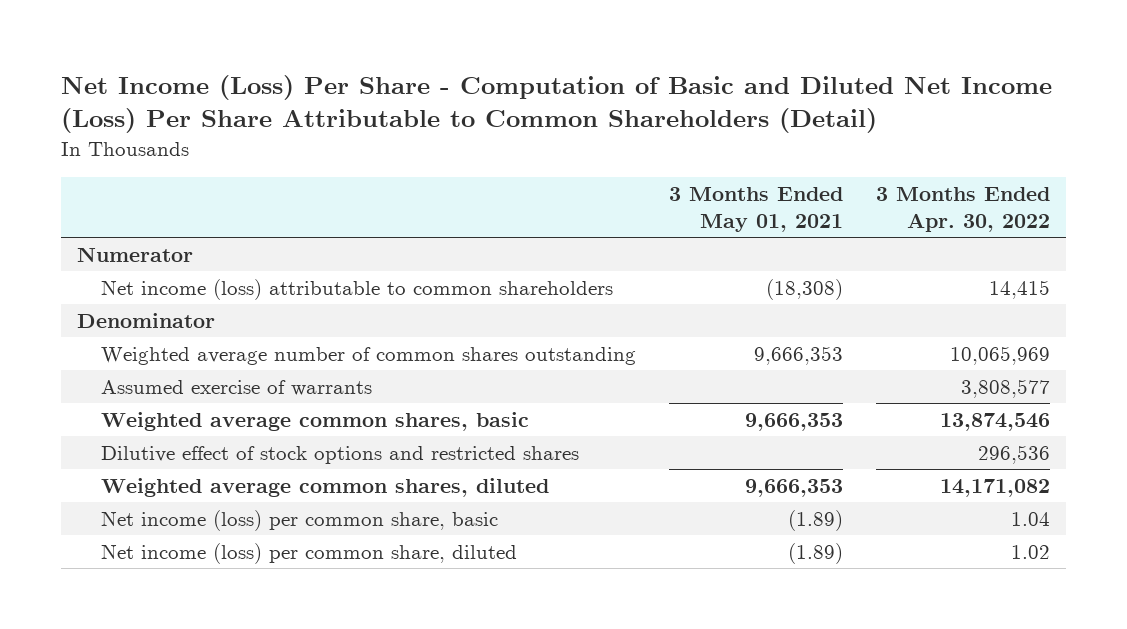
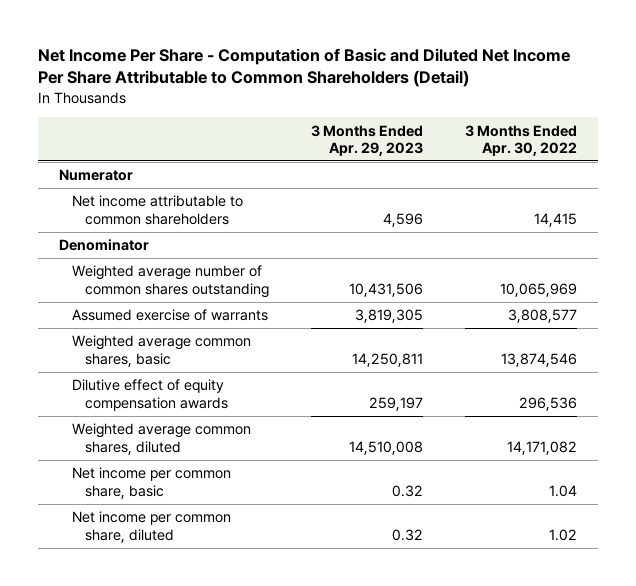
[61,74,1053,133] Net Income (Loss) Per Share - Computation of Basic and Diluted Net Income (Loss) Per Share Attributable to Common Shareholders (Detail) -> [38,47,571,88] Net Income Per Share - Computation of Basic and Diluted Net Income Per Share Attributable to Common Shareholders (Detail)
[669,186,844,232] 3 Months Ended May 01, 2021 -> none
none -> [310,124,423,156] 3 Months Ended Apr. 29, 2023
[101,278,614,300] Net income (loss) attributable to common shareholders -> [72,195,244,225] Net income attributable to common shareholders
[101,445,580,464] Dilutive effect of stock options and restricted shares -> [72,379,228,411] Dilutive effect of equity compensation awards
[101,509,499,531] Net income (loss) per common share, basic -> [72,467,232,499] Net income per common share, basic
[101,542,518,564] Net income (loss) per common share, diluted -> [72,511,232,543] Net income per common share, diluted

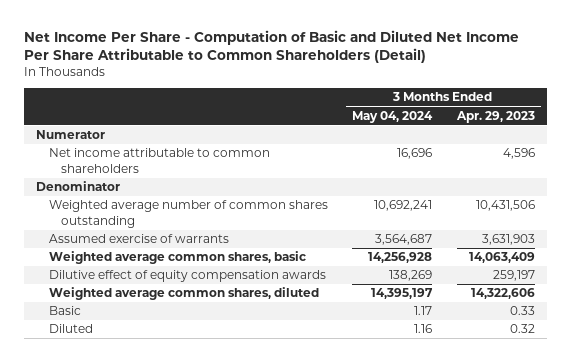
[464,124,577,156] 3 Months Ended Apr. 30, 2022 -> none
none -> [352,110,434,123] May 04, 2024
[354,309,423,324] 3,819,305 -> [481,234,535,246] 3,631,903
[351,352,423,367] 14,250,811 -> [468,252,535,264] 14,063,409
[72,467,232,499] Net income per common share, basic -> none
[348,440,423,455] 14,510,008 -> [470,288,535,300] 14,322,606
none -> [48,306,81,316] Basic
[72,511,232,543] Net income per common share, diluted -> [48,324,93,334] Diluted

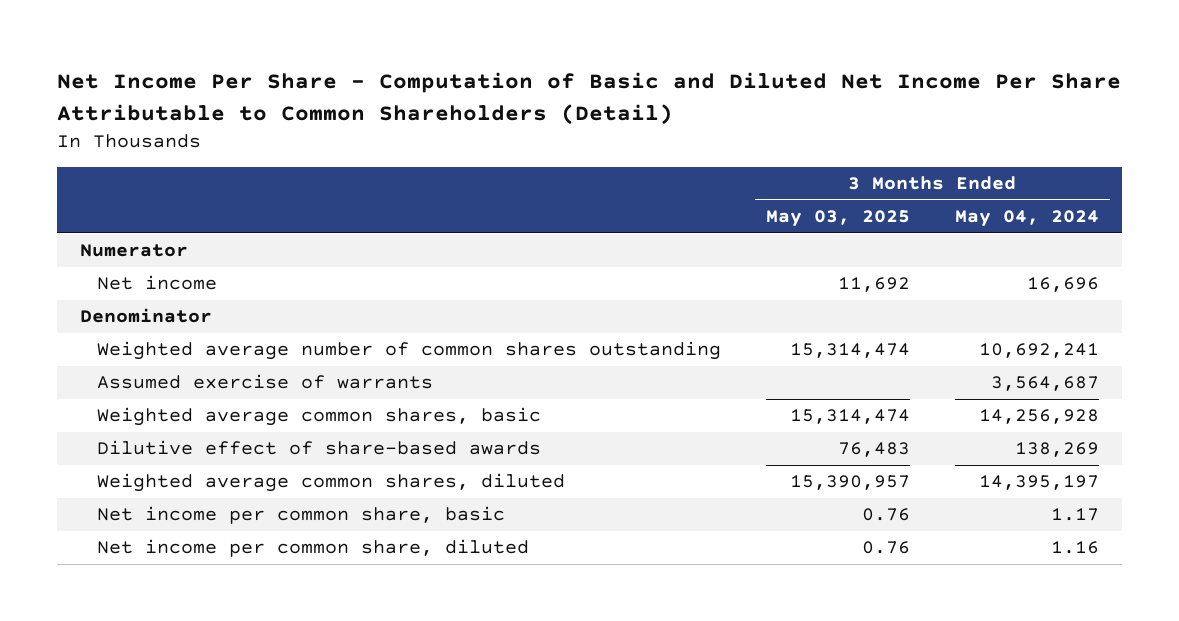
[455,110,535,123] Apr. 29, 2023 -> none
none -> [765,210,910,228] May 03, 2025
[48,148,270,173] Net income attributable to common shareholders -> [96,275,217,291] Net income
[48,270,326,283] Dilutive effect of equity compensation awards -> [96,440,541,456] Dilutive effect of share-based awards
[48,306,81,316] Basic -> [96,506,505,525] Net income per common share, basic
[48,324,93,334] Diluted -> [96,539,529,558] Net income per common share, diluted

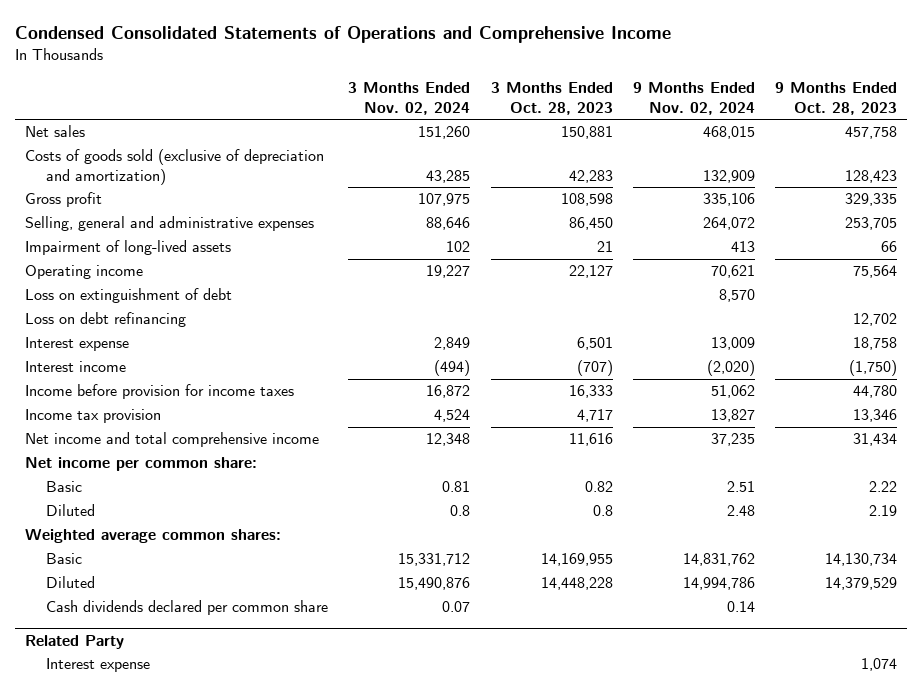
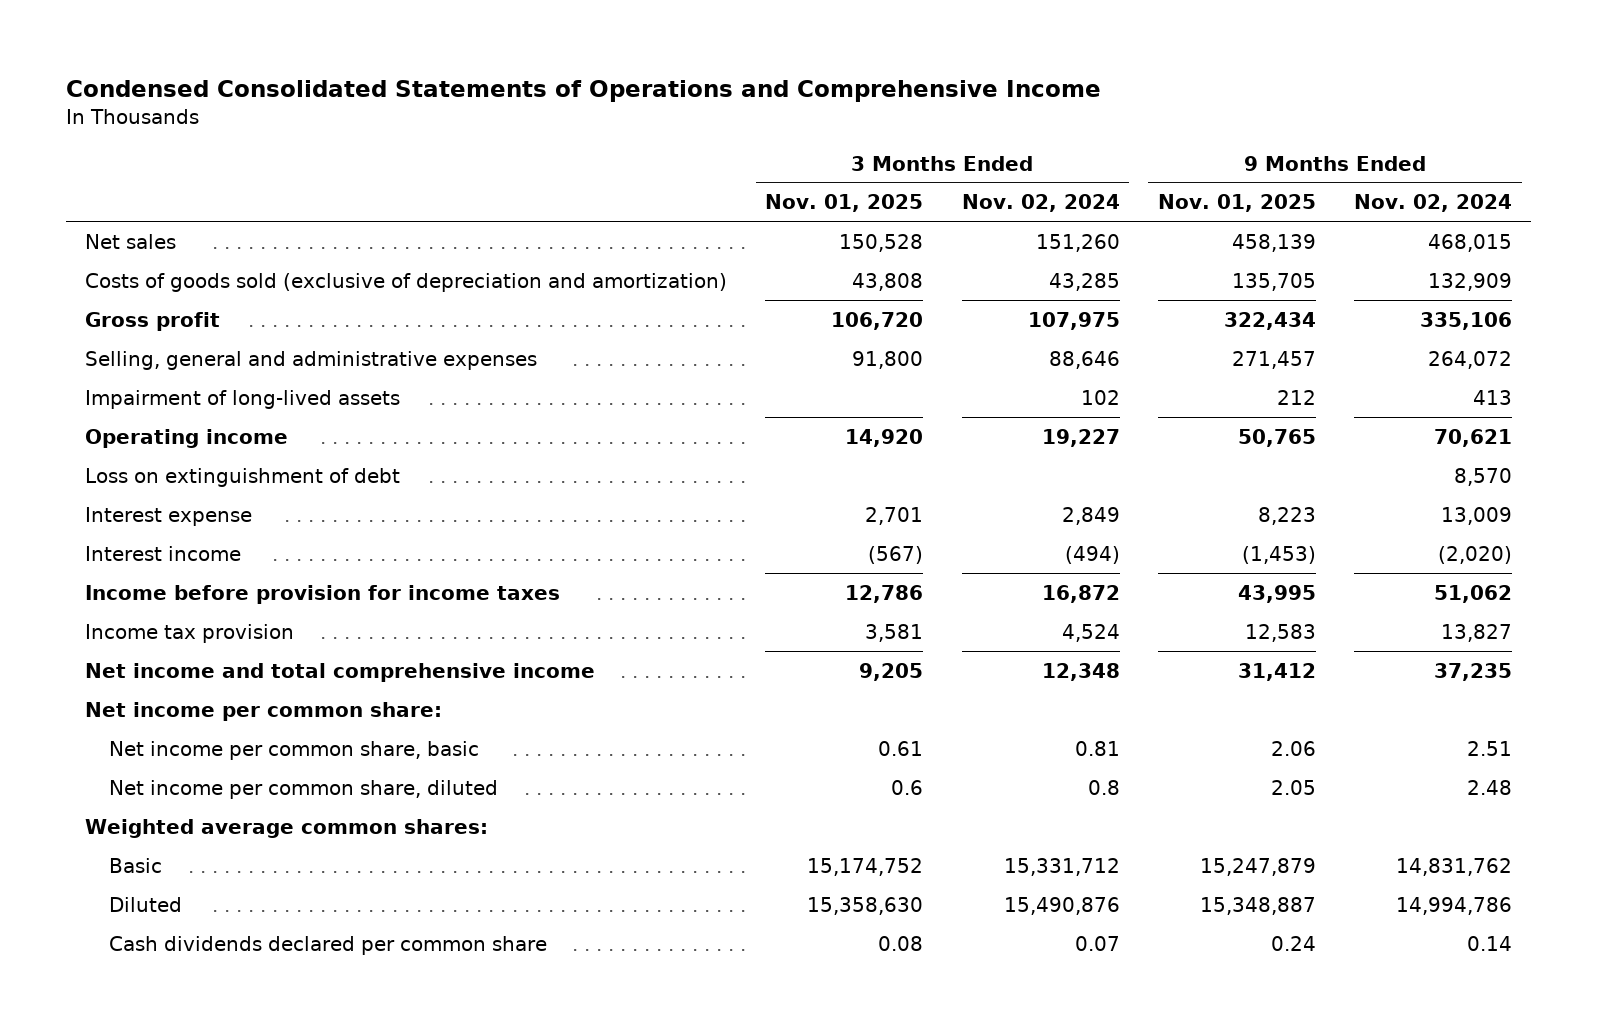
[490,82,613,115] 3 Months Ended Oct. 28, 2023 -> none
[775,82,898,115] 9 Months Ended Oct. 28, 2023 -> none
none -> [765,194,924,213] Nov. 01, 2025
none -> [1157,194,1316,213] Nov. 01, 2025
[25,312,187,328] Loss on debt refinancing -> none
[46,481,83,493] Basic -> [108,740,479,760] Net income per common share, basic
[46,504,96,517] Diluted -> [108,779,498,799] Net income per common share, diluted
[25,635,125,650] Related Party -> none
[46,658,151,673] Interest expense -> none

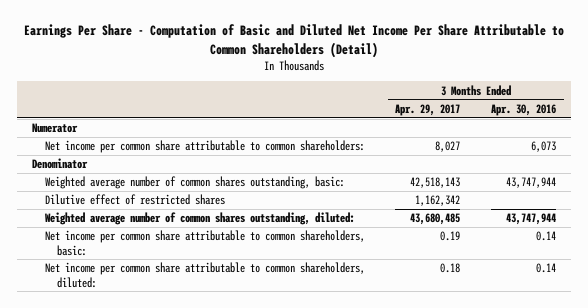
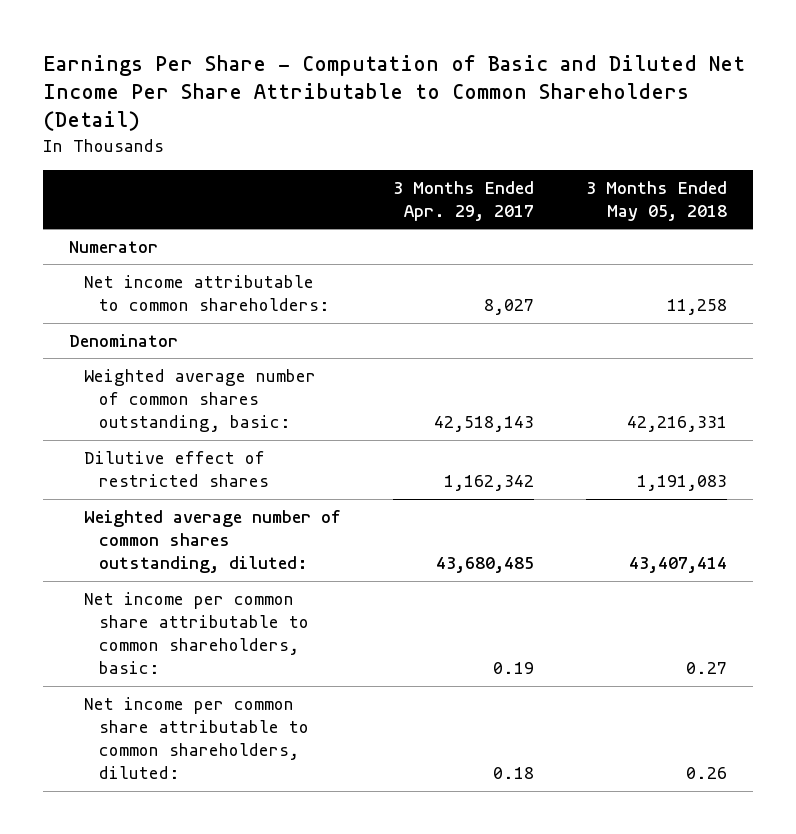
[491,103,557,116] Apr. 30, 2016 -> none
none -> [586,180,728,221] 3 Months Ended May 05, 2018
[44,140,365,154] Net income per common share attributable to common shareholders: -> [83,274,330,312] Net income attributable to common shareholders:

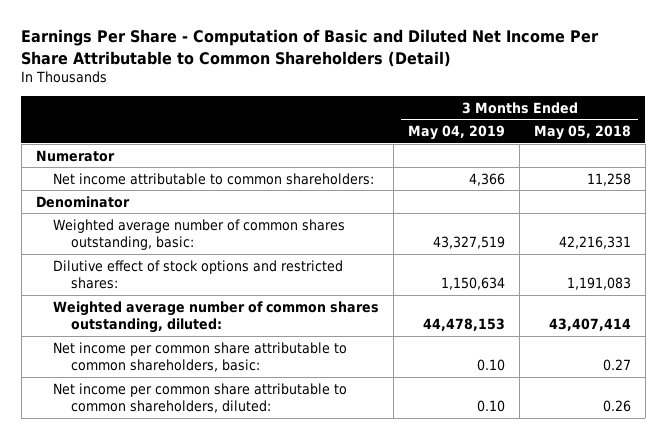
[393,180,535,221] 3 Months Ended Apr. 29, 2017 -> none
none -> [408,124,506,140] May 04, 2019
[83,450,269,488] Dilutive effect of restricted shares -> [53,259,344,290] Dilutive effect of stock options and restricted shares:

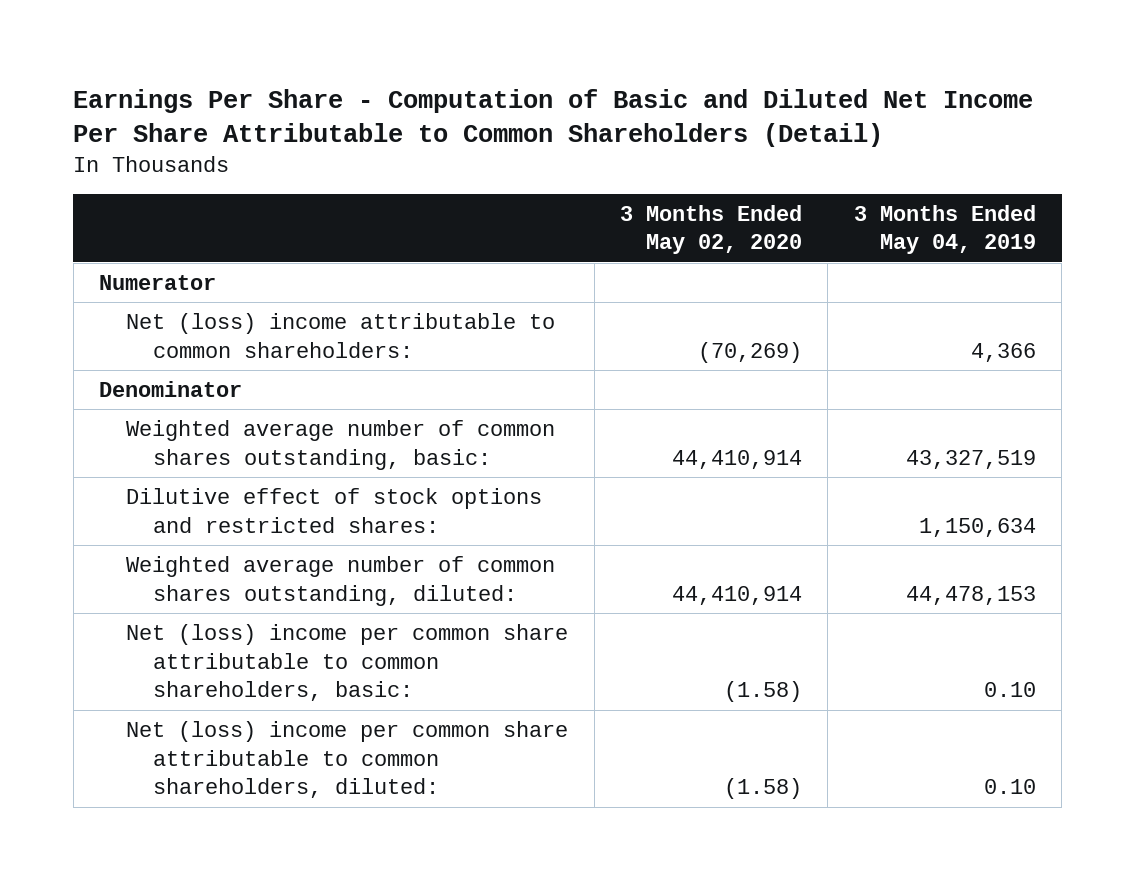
[534,124,632,140] May 05, 2018 -> none
none -> [619,204,802,255] 3 Months Ended May 02, 2020
[53,172,375,185] Net income attributable to common shareholders: -> [126,313,556,358] Net (loss) income attributable to common shareholders:
[53,341,348,373] Net income per common share attributable to common shareholders, basic: -> [126,624,569,702] Net (loss) income per common share attributable to common shareholders, basic:
[53,382,348,414] Net income per common share attributable to common shareholders, diluted: -> [126,721,569,799] Net (loss) income per common share attributable to common shareholders, diluted:

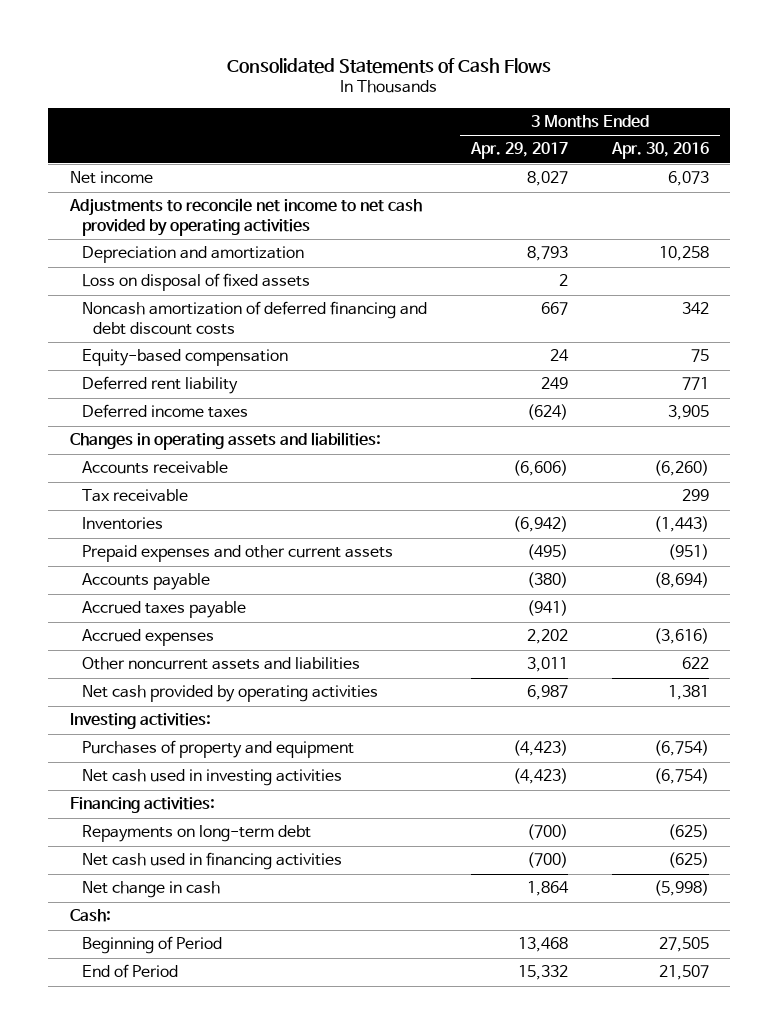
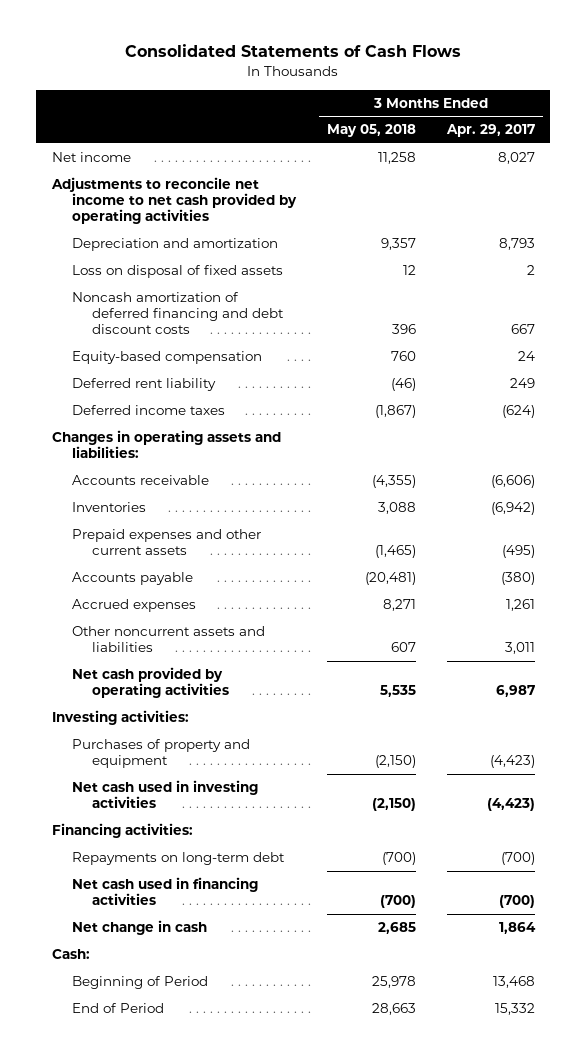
[610,142,709,160] Apr. 30, 2016 -> none
none -> [326,124,416,138] May 05, 2018
[81,489,188,503] Tax receivable -> none
[81,601,246,619] Accrued taxes payable -> none
[526,629,568,645] 2,202 -> [505,599,535,612] 1,261

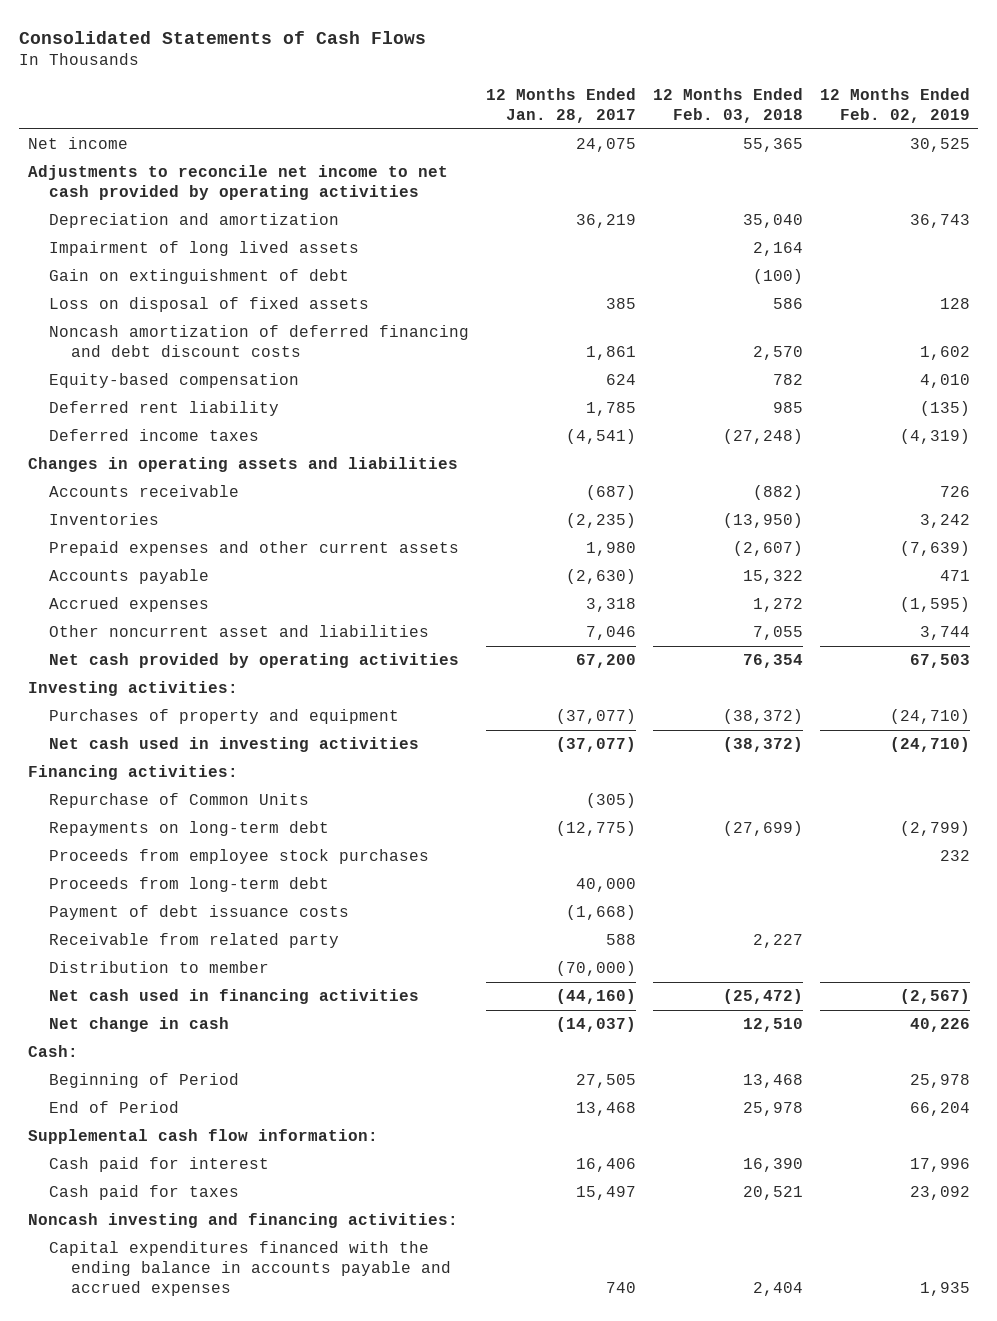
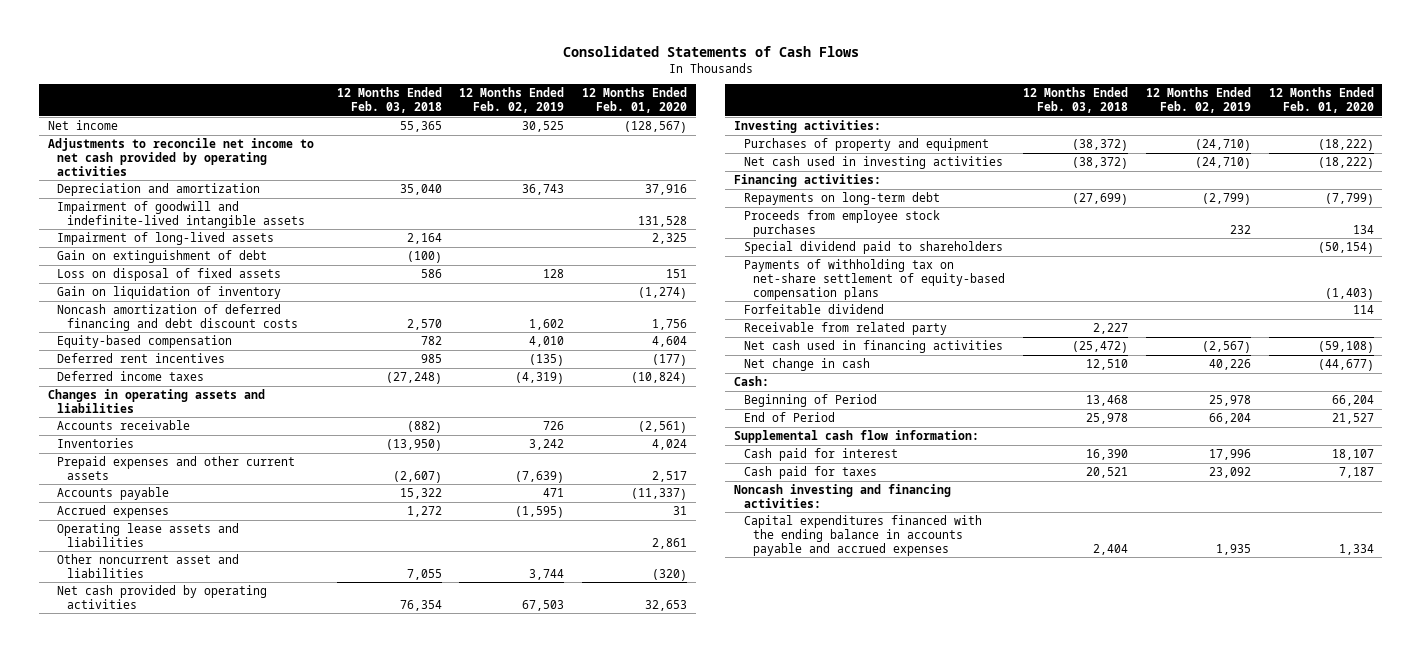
[485,88,636,123] 12 Months Ended Jan. 28, 2017 -> none
none -> [582,87,688,113] 12 Months Ended Feb. 01, 2020
none -> [57,200,305,228] Impairment of goodwill and indefinite-lived intangible assets
[49,241,360,257] Impairment of long lived assets -> [57,231,275,245] Impairment of long-lived assets
none -> [57,285,282,299] Gain on liquidation of inventory
[49,401,280,417] Deferred rent liability -> [57,352,226,363] Deferred rent incentives
none -> [57,522,240,547] Operating lease assets and liabilities
[49,793,310,809] Repurchase of Common Units -> none
[49,877,330,893] Proceeds from long-term debt -> none
[49,905,350,921] Payment of debt issuance costs -> none
none -> [743,240,1003,254] Special dividend paid to shareholders
none -> [743,258,1006,300] Payments of withholding tax on net-share settlement of equity-based compensation plans
none -> [743,303,884,314] Forfeitable dividend
[49,961,270,974] Distribution to member -> none

